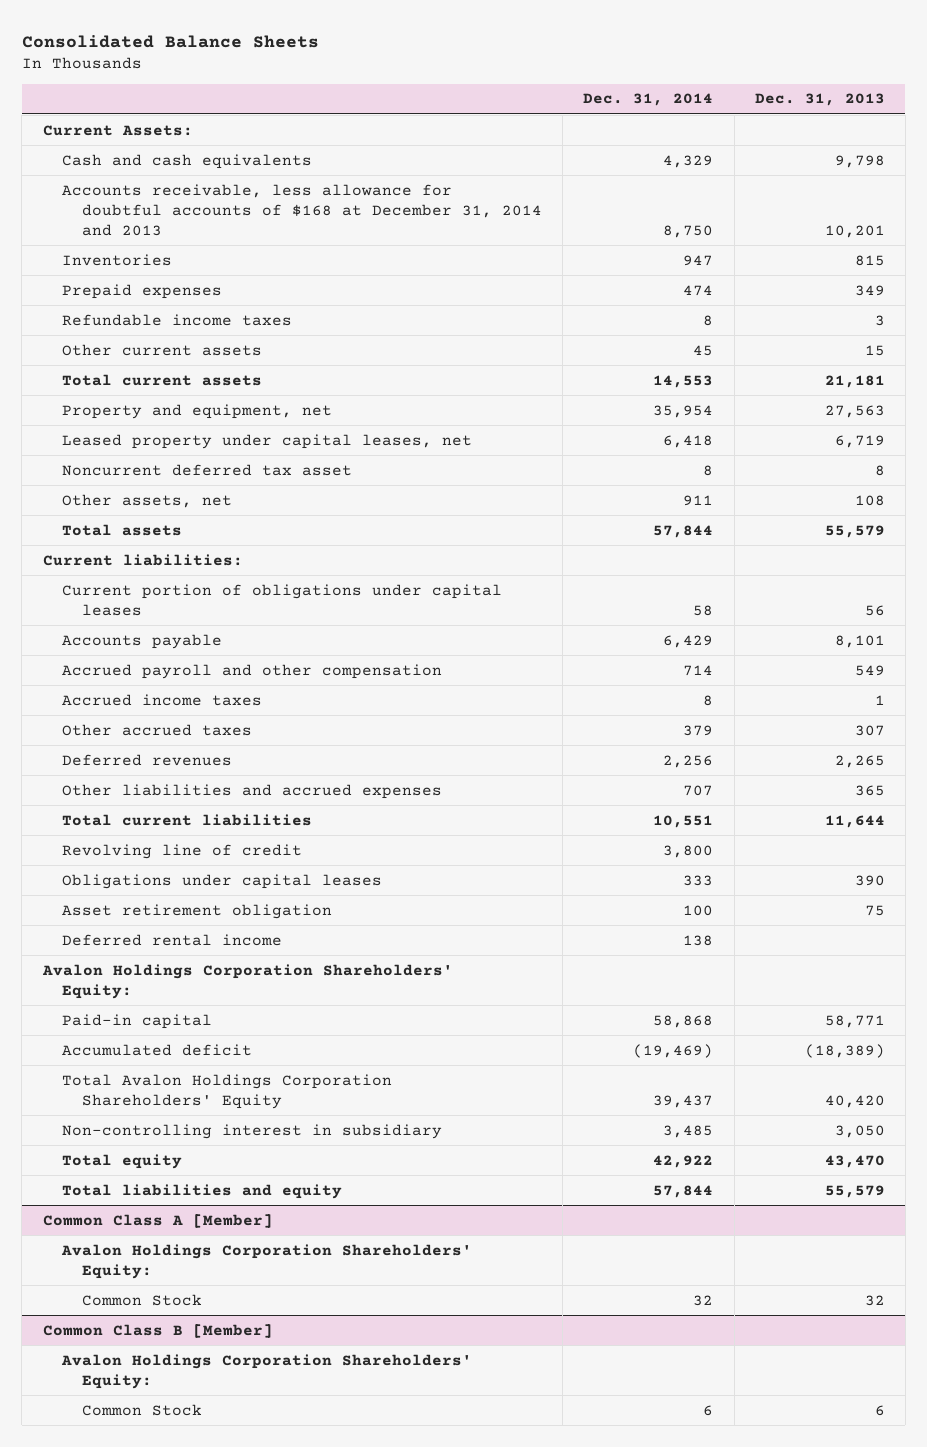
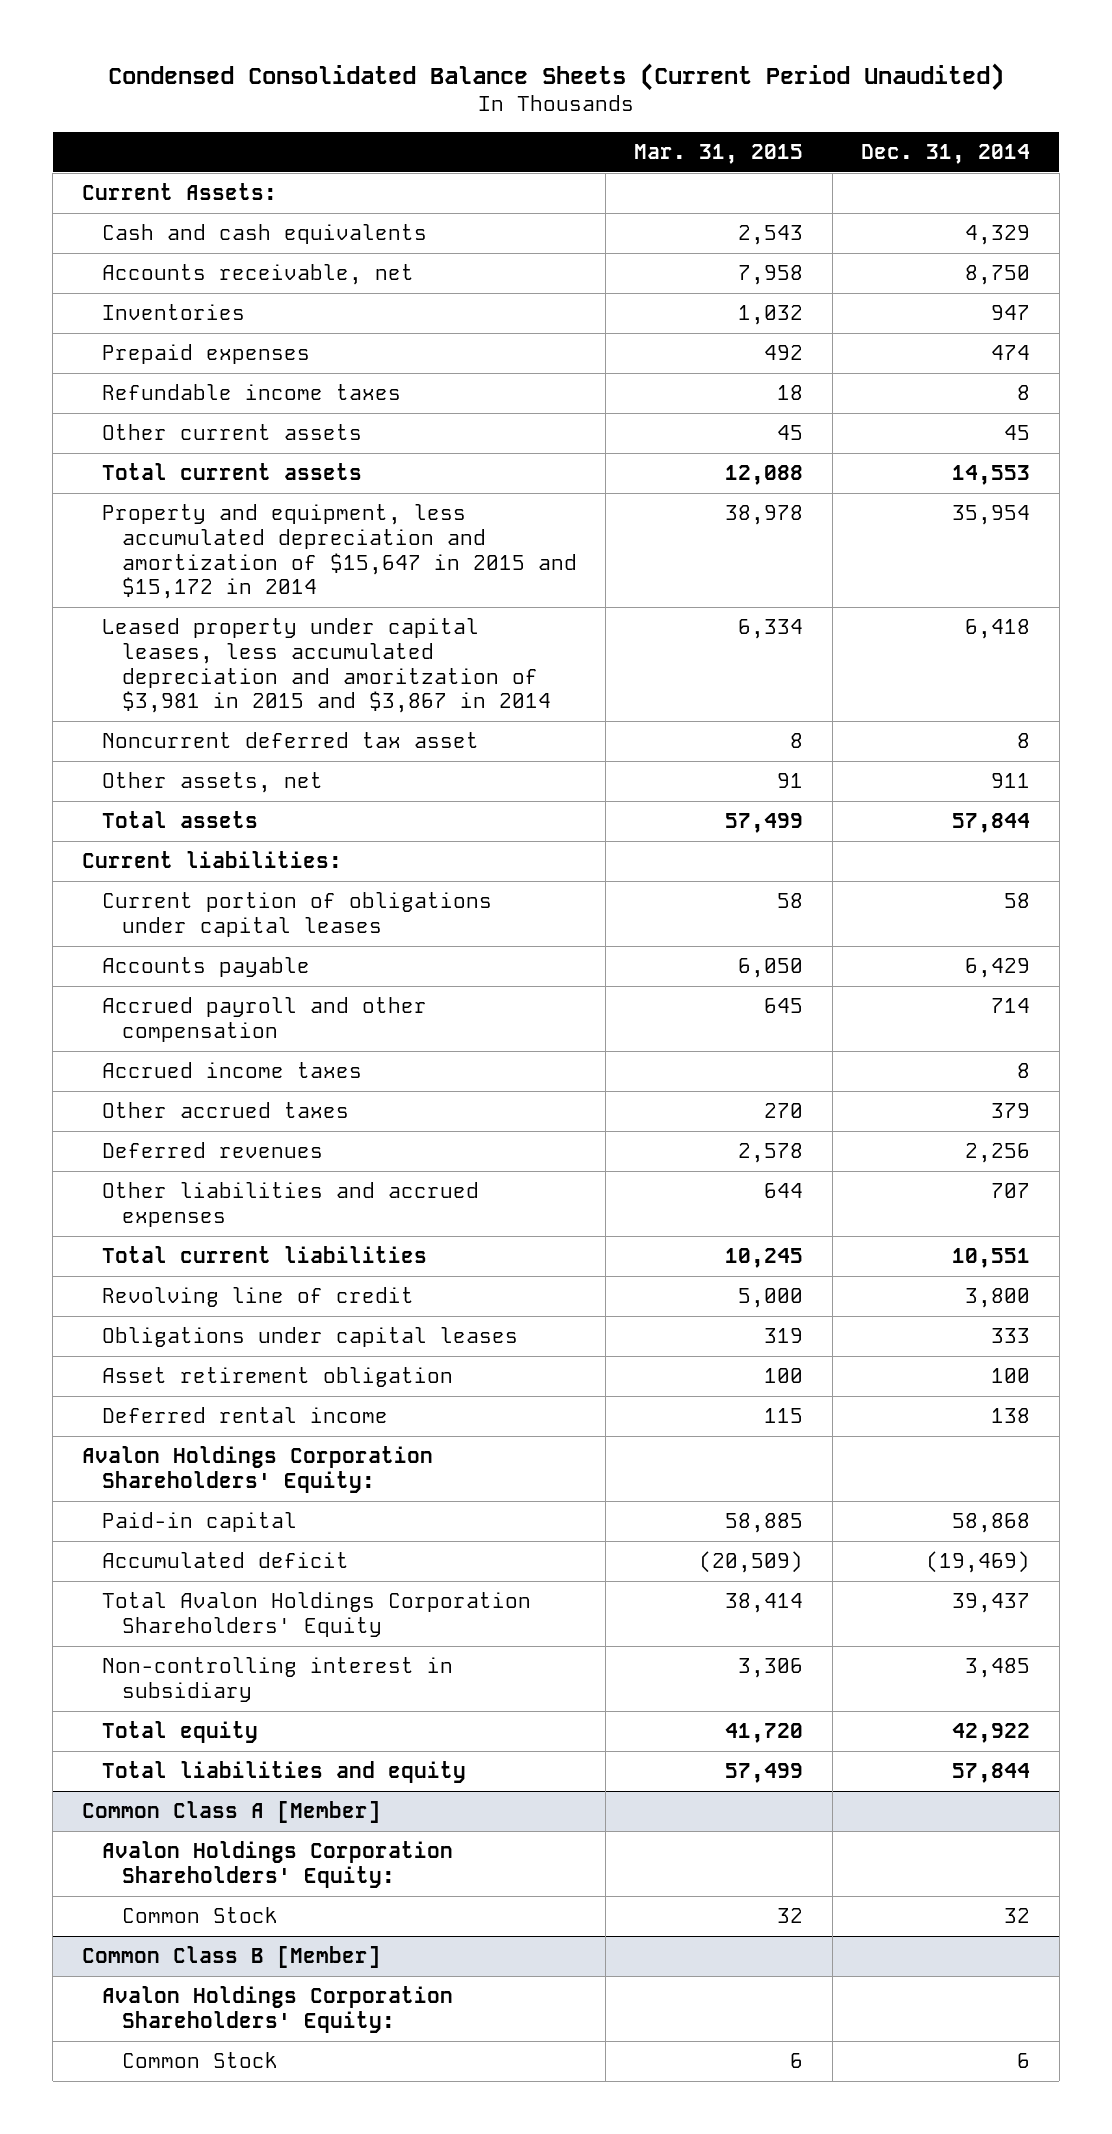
[21,34,319,48] Consolidated Balance Sheets -> [107,63,1004,92] Condensed Consolidated Balance Sheets (Current Period Unaudited)
[754,93,885,107] Dec. 31, 2013 -> none
none -> [634,143,804,164] Mar. 31, 2015
[62,183,543,236] Accounts receivable, less allowance for doubtful accounts of $168 at December 31, 2014 and 2013 -> [101,264,414,286] Accounts receivable, net
[62,403,333,419] Property and equipment, net -> [101,504,577,600] Property and equipment, less accumulated depreciation and amortization of $15,647 in 2015 and $15,172 in 2014
[62,433,473,449] Leased property under capital leases, net -> [101,618,551,714] Leased property under capital leases, less accumulated depreciation and amoritzation of $3,981 in 2015 and $3,867 in 2014

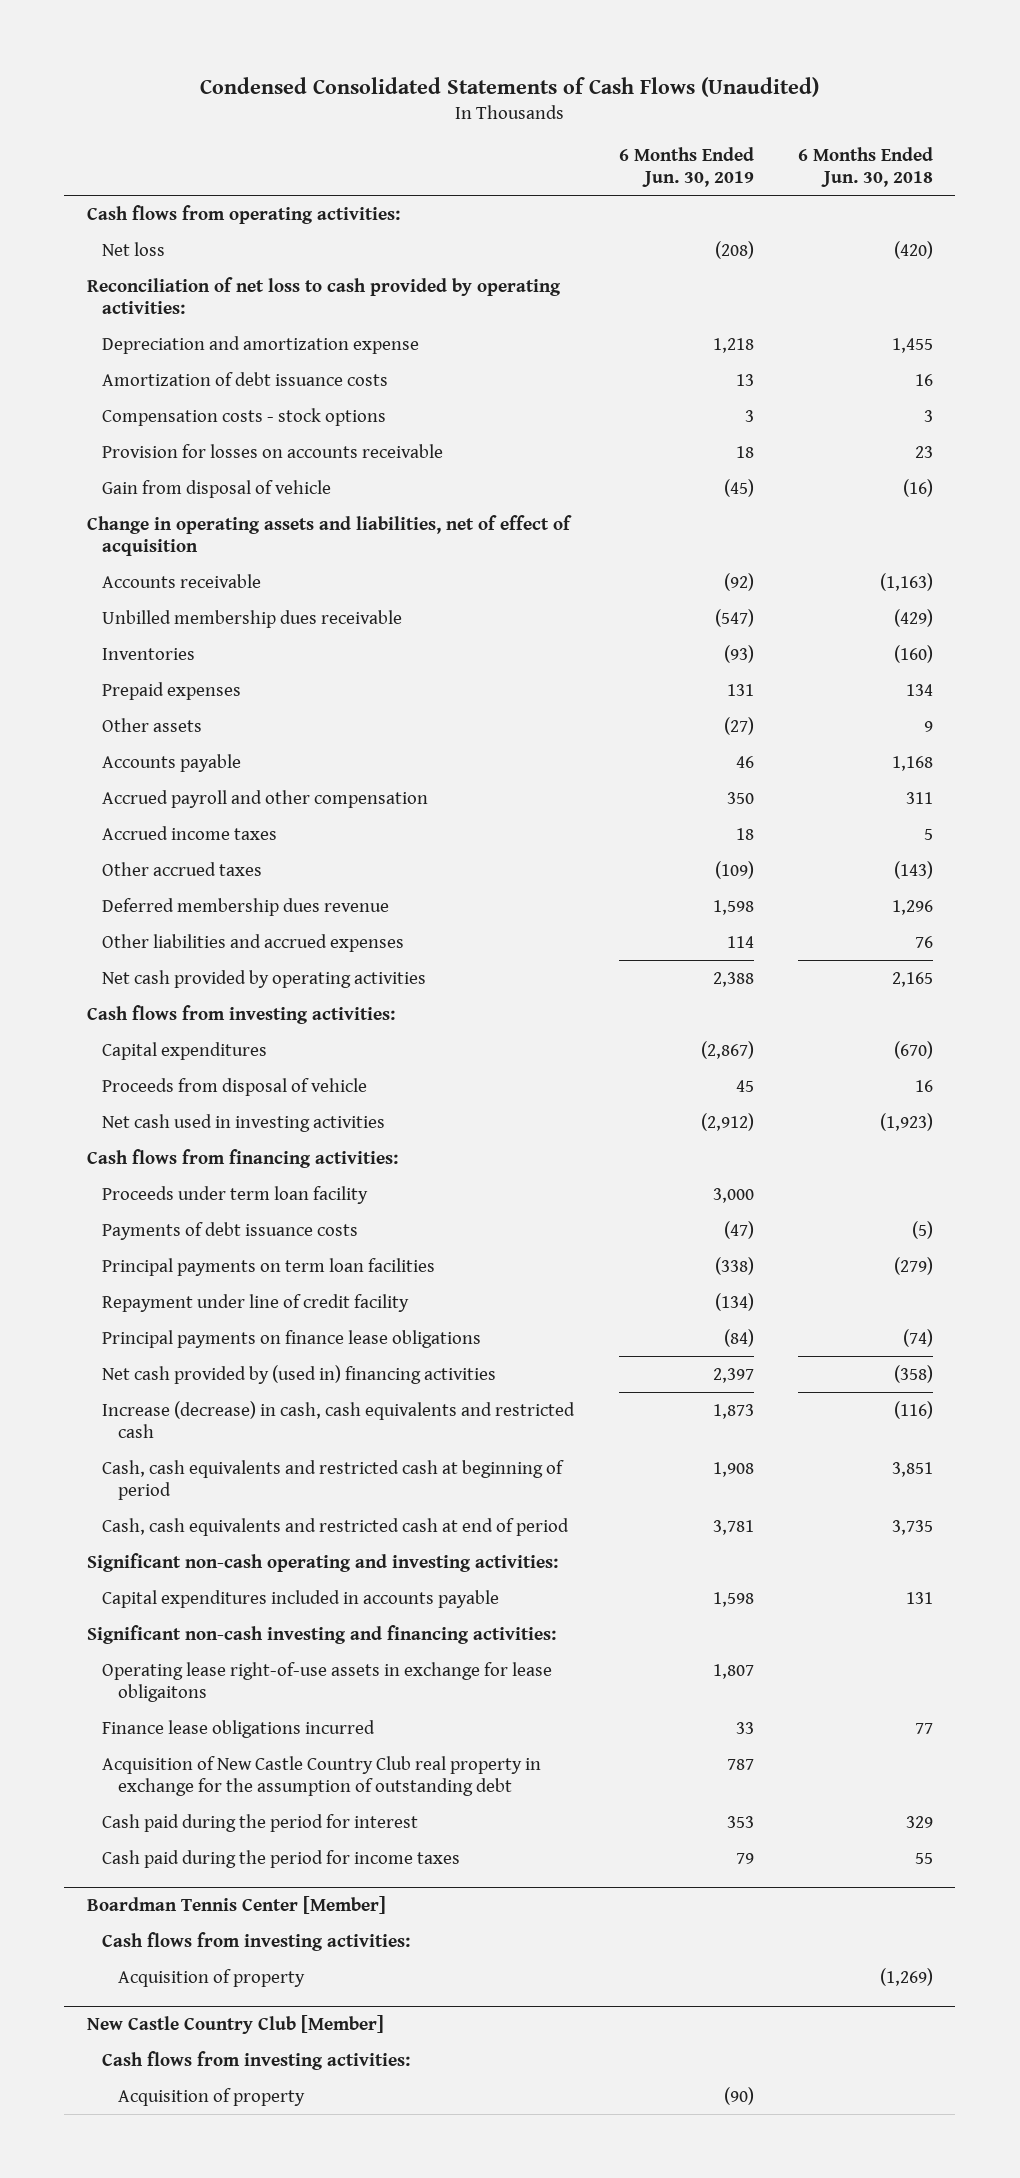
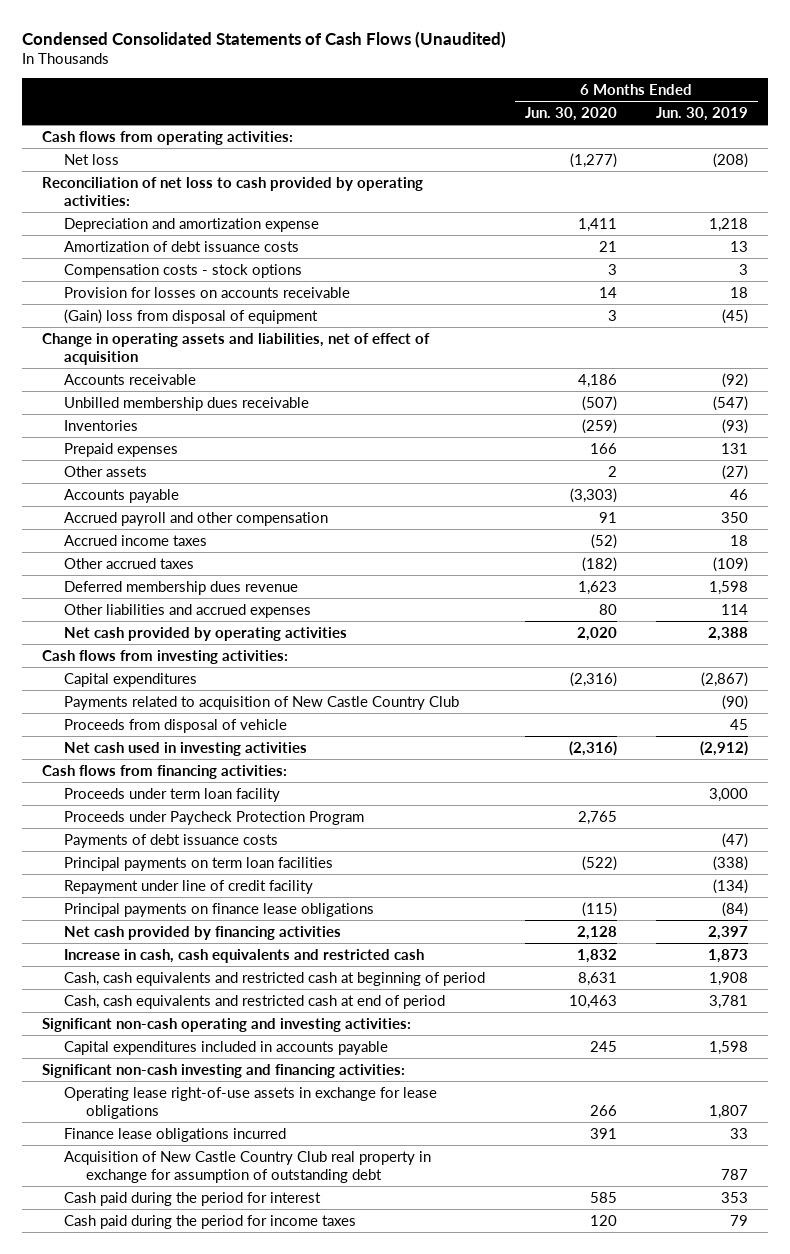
[798,147,934,188] 6 Months Ended Jun. 30, 2018 -> none
none -> [524,106,617,121] Jun. 30, 2020
[102,479,332,498] Gain from disposal of vehicle -> [64,308,319,324] (Gain) loss from disposal of equipment
none -> [64,695,460,710] Payments related to acquisition of New Castle Country Club
none -> [64,810,365,825] Proceeds under Paycheck Protection Program
[102,1364,497,1384] Net cash provided by (used in) financing activities -> [64,925,342,940] Net cash provided by financing activities
[102,1400,576,1438] Increase (decrease) in cash, cash equivalents and restricted cash -> [64,948,425,963] Increase in cash, cash equivalents and restricted cash
[102,1661,553,1702] Operating lease right-of-use assets in exchange for lease obligaitons -> [64,1086,438,1119] Operating lease right-of-use assets in exchange for lease obligations
[102,1755,542,1796] Acquisition of New Castle Country Club real property in exchange for the assumption of outstanding debt -> [64,1150,432,1183] Acquisition of New Castle Country Club real property in exchange for assumption of outstanding debt
[86,1895,386,1914] Boardman Tennis Center [Member] -> none
[102,1931,411,1951] Cash flows from investing activities: -> none
[117,1968,305,1987] Acquisition of property -> none
[86,2014,384,2034] New Castle Country Club [Member] -> none
[102,2050,411,2070] Cash flows from investing activities: -> none
[117,2087,305,2106] Acquisition of property -> none

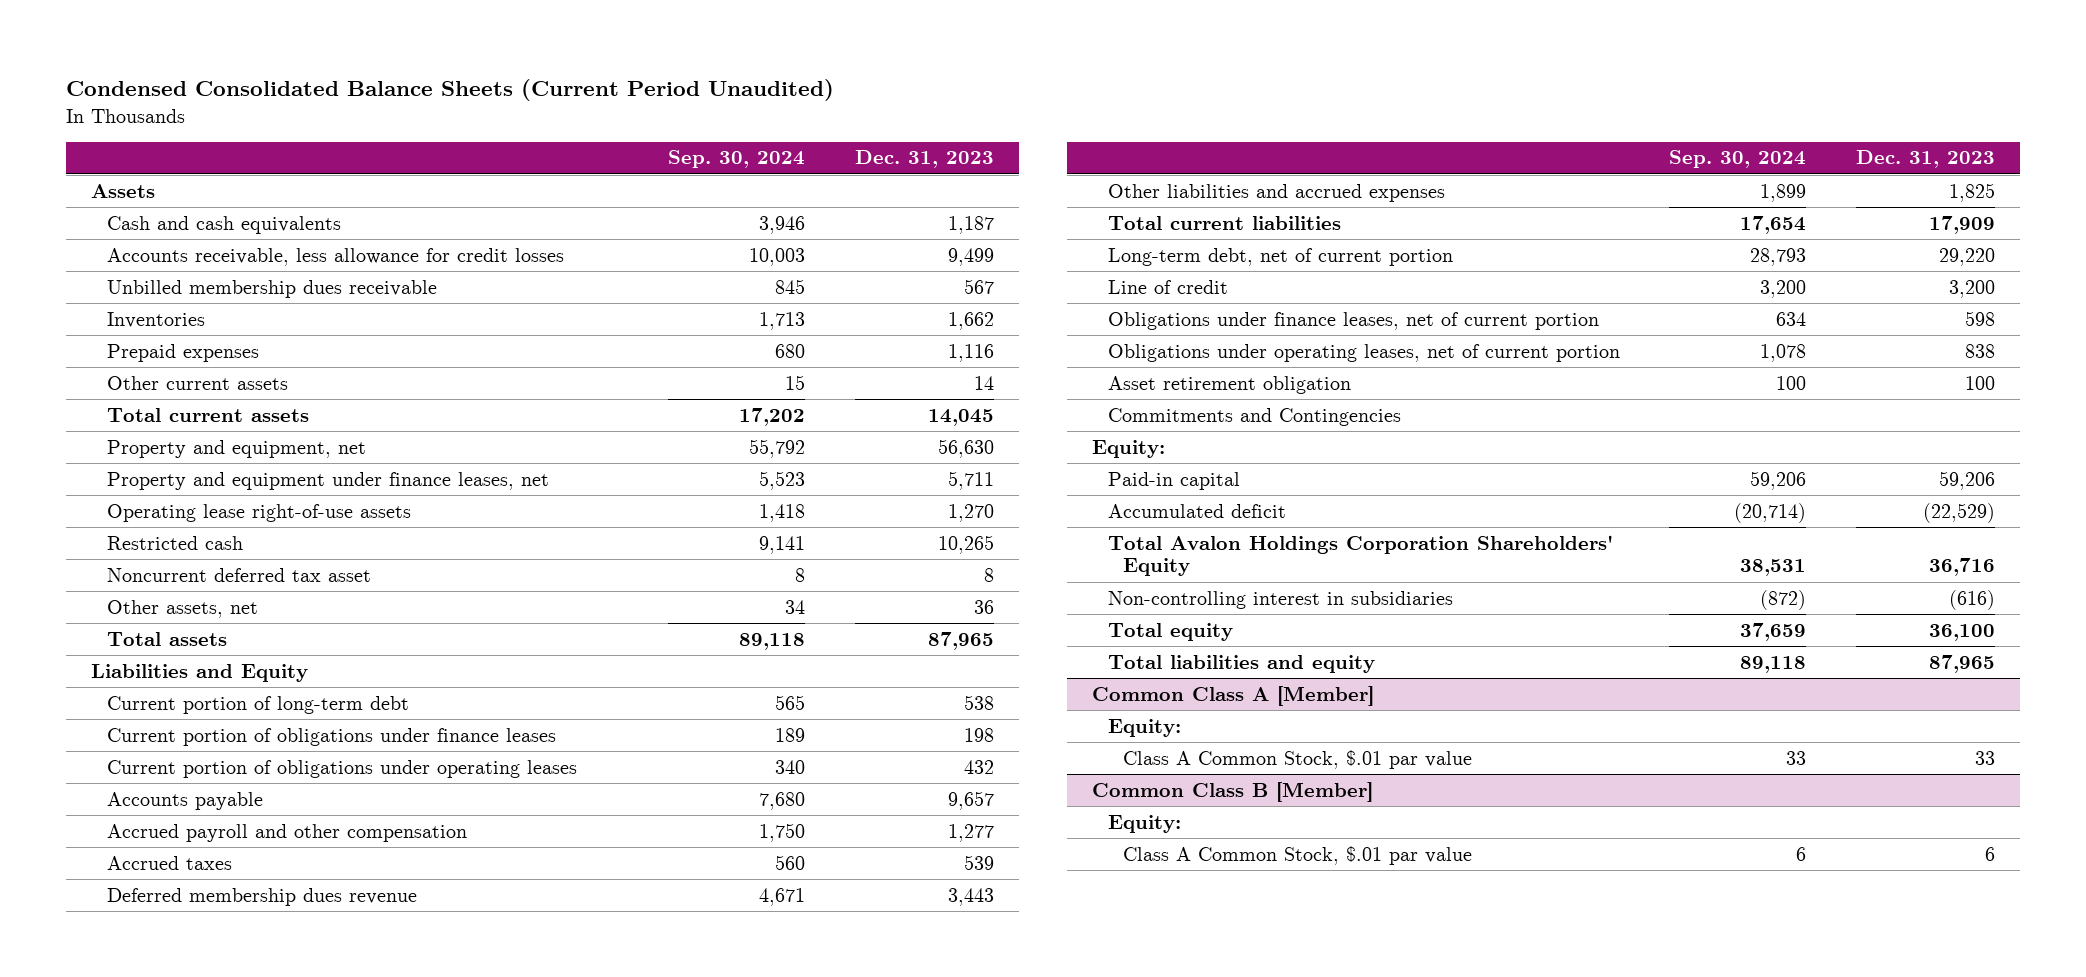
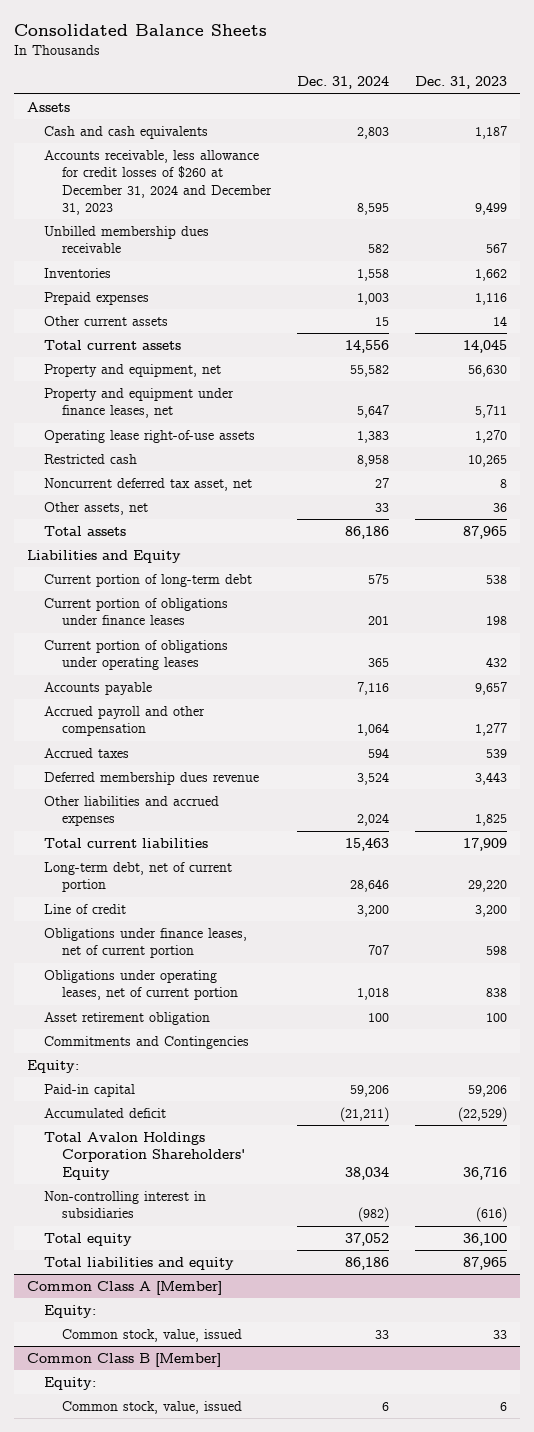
[66,79,835,102] Condensed Consolidated Balance Sheets (Current Period Unaudited) -> [13,23,267,36] Consolidated Balance Sheets
[668,150,806,169] Sep. 30, 2024 -> none
none -> [296,76,389,90] Dec. 31, 2024
[106,247,564,266] Accounts receivable, less allowance for credit losses -> [44,150,272,216] Accounts receivable, less allowance for credit losses of $260 at December 31, 2024 and December 31, 2023
[106,567,371,582] Noncurrent deferred tax asset -> [44,478,253,492] Noncurrent deferred tax asset, net
[1123,749,1473,769] Class A Common Stock, $.01 par value -> [61,1329,242,1343] Common stock, value, issued
[1123,845,1473,865] Class A Common Stock, $.01 par value -> [61,1401,242,1415] Common stock, value, issued

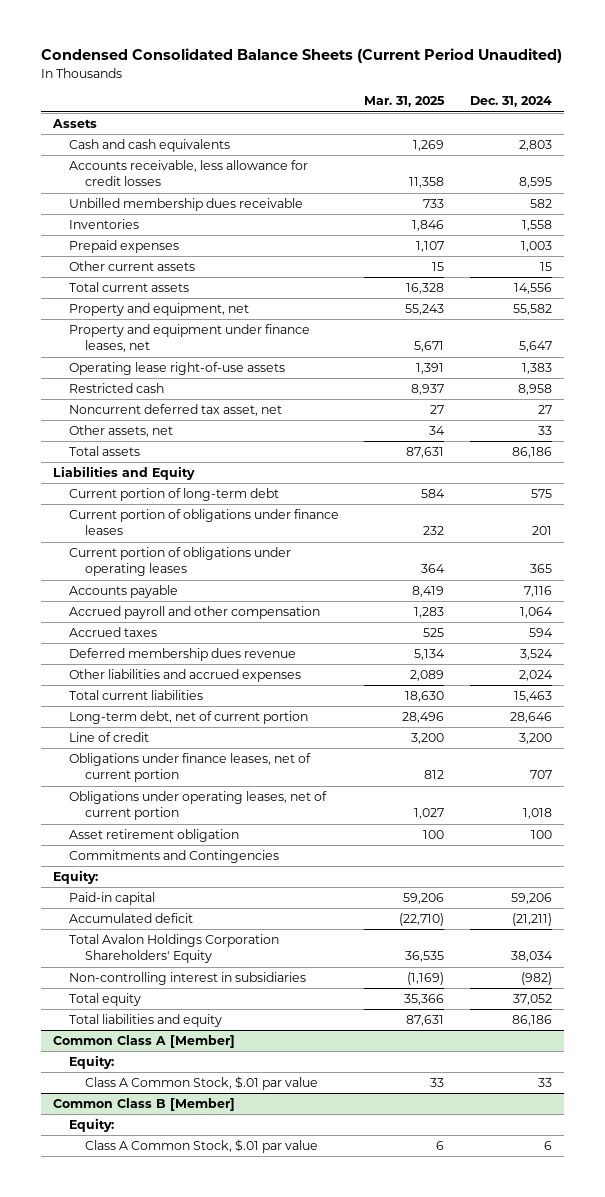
[13,23,267,36] Consolidated Balance Sheets -> [40,48,562,64] Condensed Consolidated Balance Sheets (Current Period Unaudited)
[415,76,508,90] Dec. 31, 2023 -> none
none -> [364,96,446,108] Mar. 31, 2025
[44,150,272,216] Accounts receivable, less allowance for credit losses of $260 at December 31, 2024 and December 31, 2023 -> [69,160,309,187] Accounts receivable, less allowance for credit losses
[61,1329,242,1343] Common stock, value, issued -> [85,1076,319,1091] Class A Common Stock, $.01 par value
[61,1401,242,1415] Common stock, value, issued -> [85,1139,319,1154] Class A Common Stock, $.01 par value

